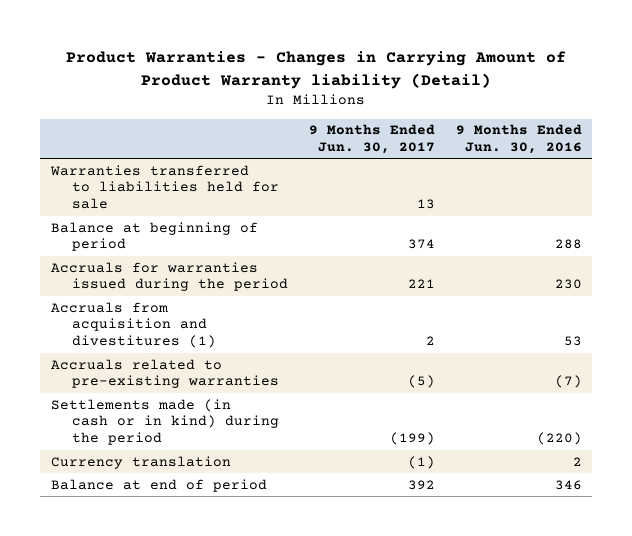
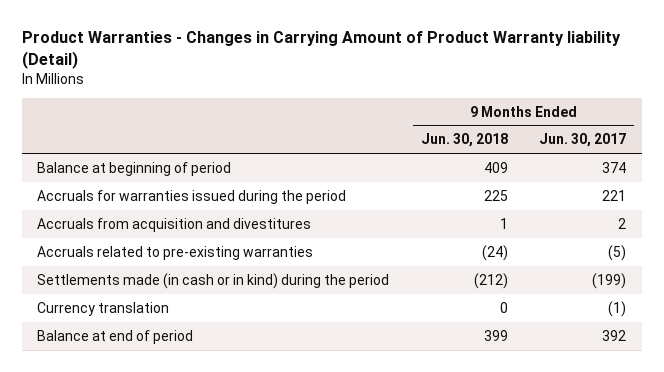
[455,124,582,155] 9 Months Ended Jun. 30, 2016 -> none
none -> [420,133,508,148] Jun. 30, 2018
[49,164,279,210] Warranties transferred to liabilities held for sale -> none
[50,301,216,349] Accruals from acquisition and divestitures (1) -> [37,217,312,232] Accruals from acquisition and divestitures

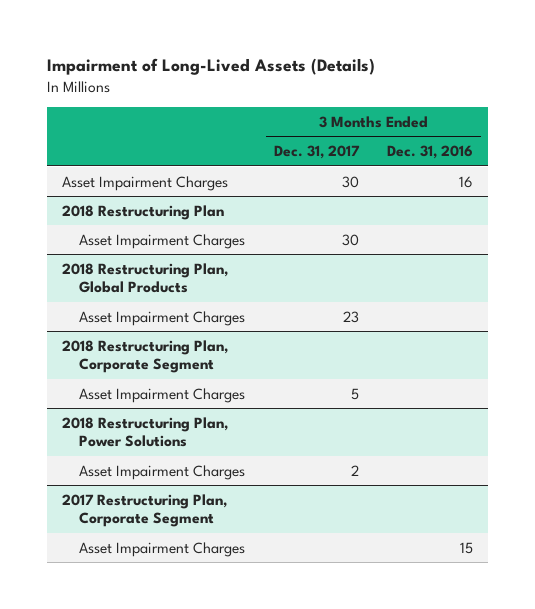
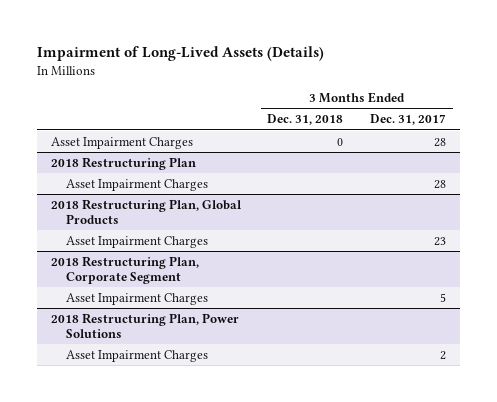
[387,144,474,159] Dec. 31, 2016 -> none
none -> [267,114,344,126] Dec. 31, 2018
[341,175,359,188] 30 -> [434,137,447,147] 28
[341,233,359,246] 30 -> [434,179,447,189] 28
[61,493,227,528] 2017 Restructuring Plan, Corporate Segment -> none
[78,541,245,557] Asset Impairment Charges -> none

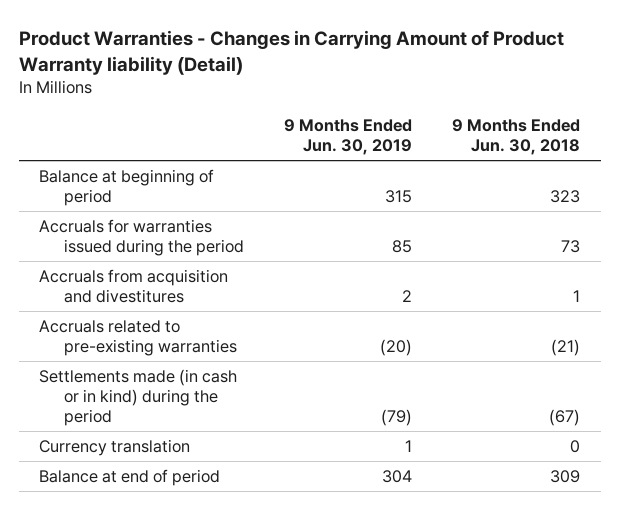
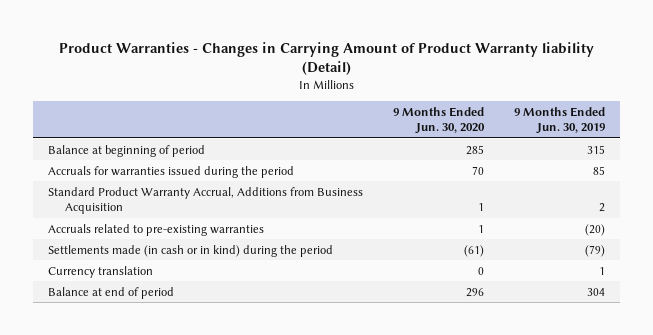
[452,118,581,155] 9 Months Ended Jun. 30, 2018 -> none
none -> [393,106,486,135] 9 Months Ended Jun. 30, 2020
[39,269,229,303] Accruals from acquisition and divestitures -> none
none -> [48,186,364,215] Standard Product Warranty Accrual, Additions from Business Acquisition

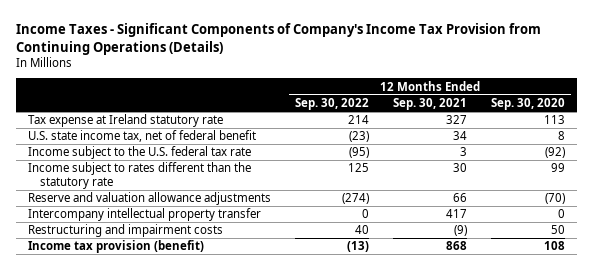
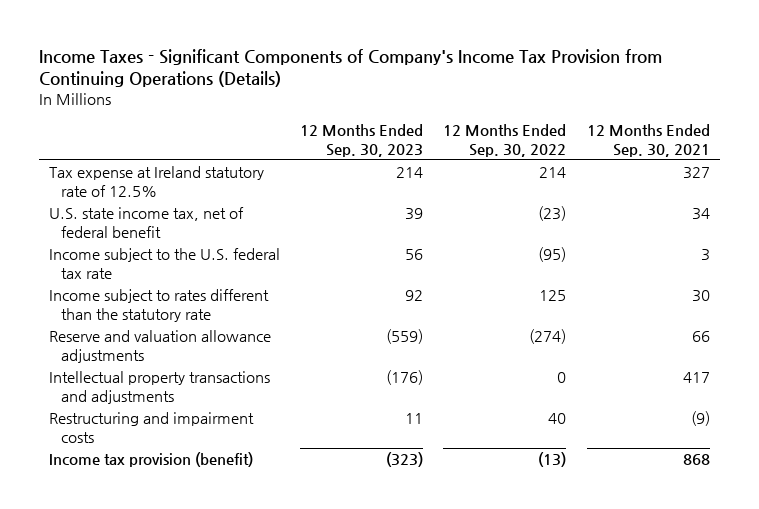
[490,98,565,111] Sep. 30, 2020 -> none
none -> [300,124,424,157] 12 Months Ended Sep. 30, 2023
[28,114,224,128] Tax expense at Ireland statutory rate -> [48,166,264,197] Tax expense at Ireland statutory rate of 12.5%
[28,208,262,222] Intercompany intellectual property transfer -> [48,371,270,404] Intellectual property transactions and adjustments

